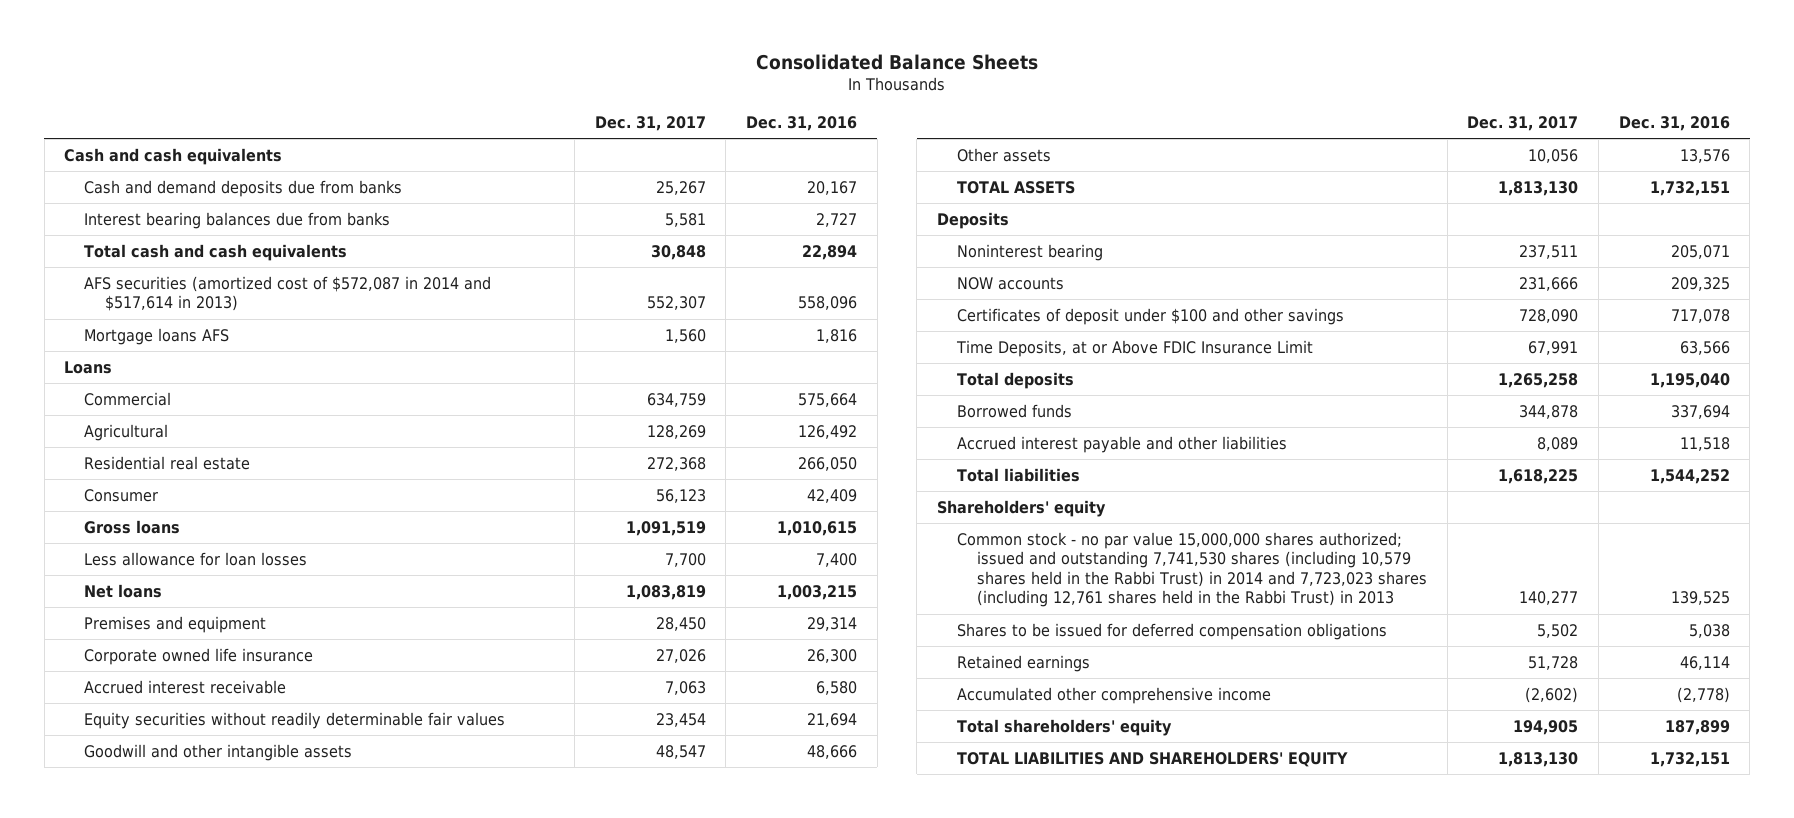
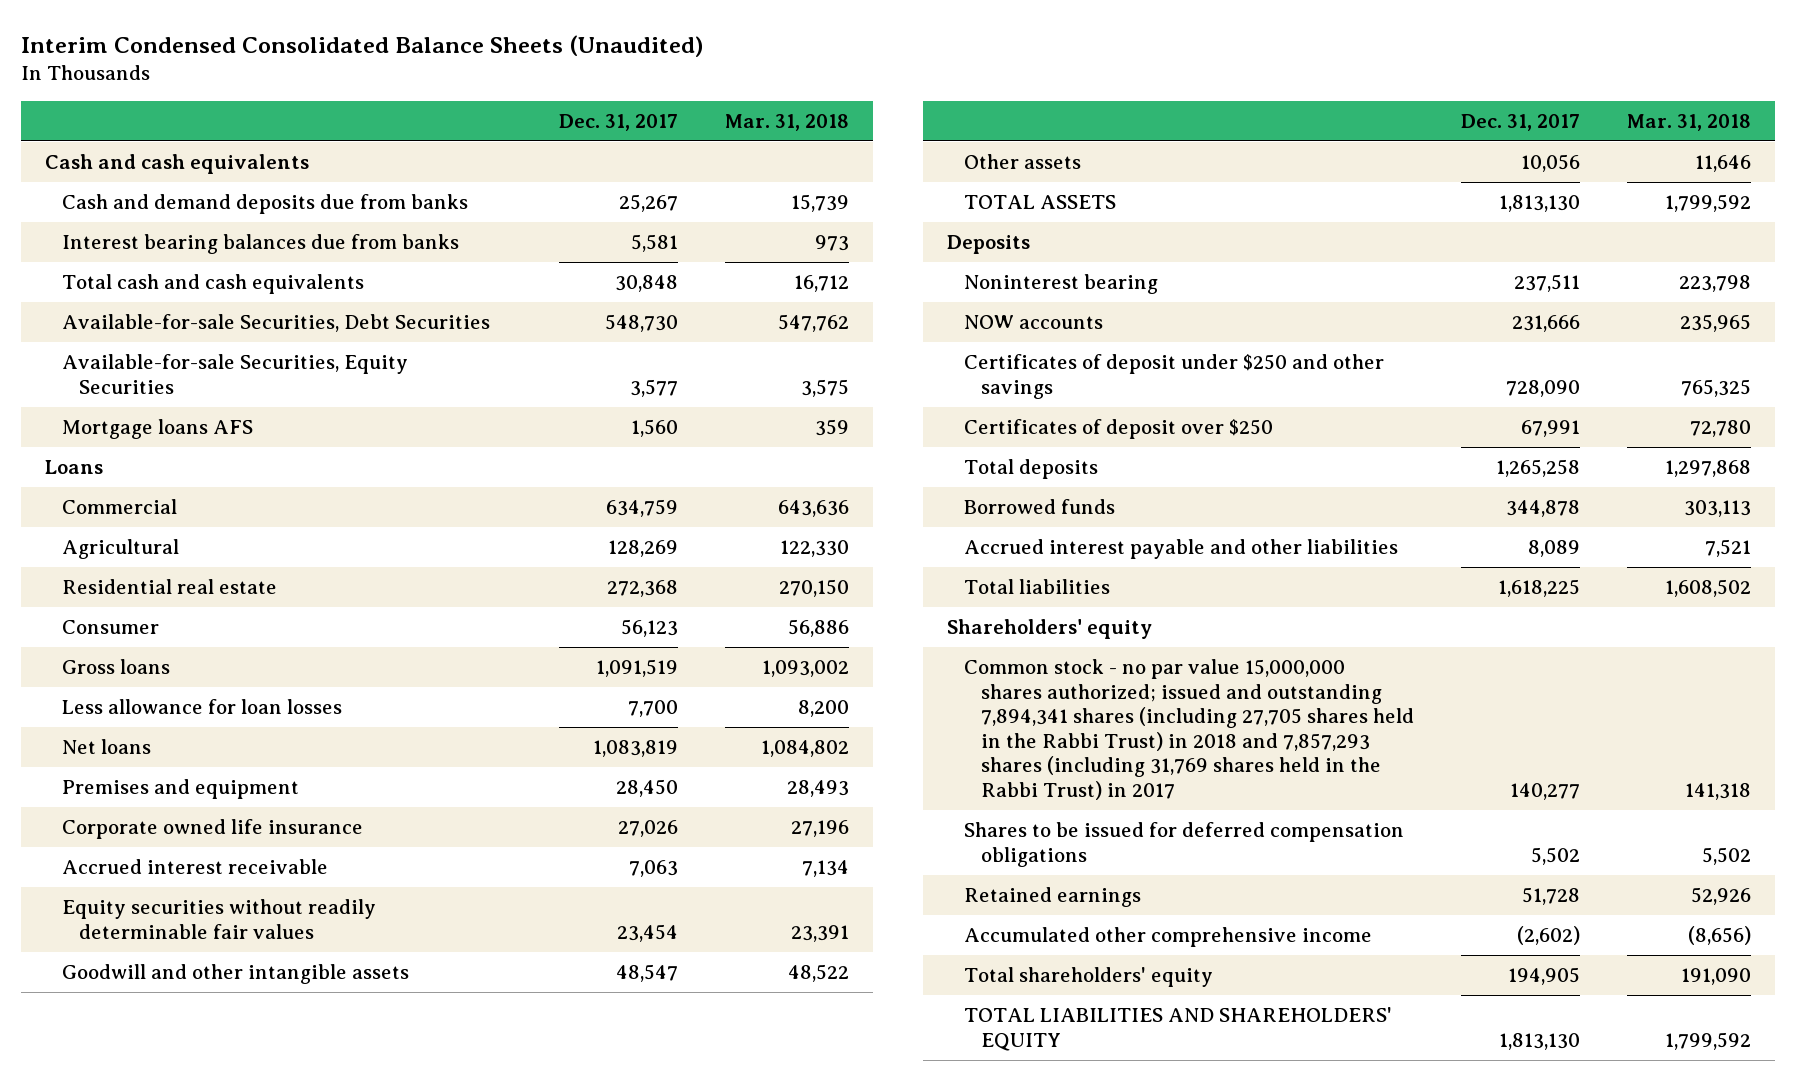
[755,53,1038,70] Consolidated Balance Sheets -> [21,34,704,57] Interim Condensed Consolidated Balance Sheets (Unaudited)
[745,115,857,131] Dec. 31, 2016 -> none
none -> [725,113,850,131] Mar. 31, 2018
[84,275,492,312] AFS securities (amortized cost of $572,087 in 2014 and $517,614 in 2013) -> none
none -> [61,314,490,333] Available-for-sale Securities, Debt Securities
none -> [61,354,408,394] Available-for-sale Securities, Equity Securities
[957,307,1345,325] Certificates of deposit under $100 and other savings -> [963,354,1384,399] Certificates of deposit under $250 and other savings
[956,339,1314,357] Time Deposits, at or Above FDIC Insurance Limit -> [963,419,1273,440] Certificates of deposit over $250
[957,531,1428,608] Common stock - no par value 15,000,000 shares authorized; issued and outstanding 7,741,530 shares (including 10,579 shares held in the Rabbi Trust) in 2014 and 7,723,023 shares (including 12,761 shares held in the Rabbi Trust) in 2013 -> [963,659,1414,800] Common stock - no par value 15,000,000 shares authorized; issued and outstanding 7,894,341 shares (including 27,705 shares held in the Rabbi Trust) in 2018 and 7,857,293 shares (including 31,769 shares held in the Rabbi Trust) in 2017

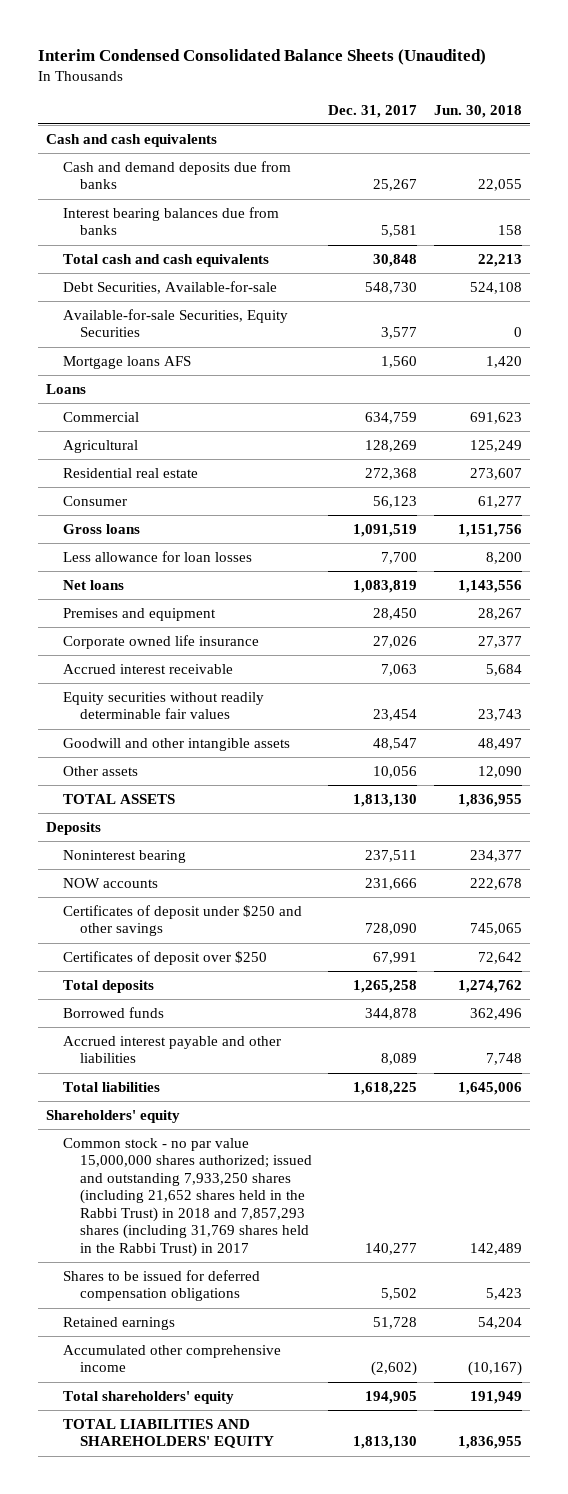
[725,113,850,131] Mar. 31, 2018 -> none
none -> [433,104,522,118] Jun. 30, 2018
[61,314,490,333] Available-for-sale Securities, Debt Securities -> [63,280,278,294] Debt Securities, Available-for-sale
[963,659,1414,800] Common stock - no par value 15,000,000 shares authorized; issued and outstanding 7,894,341 shares (including 27,705 shares held in the Rabbi Trust) in 2018 and 7,857,293 shares (including 31,769 shares held in the Rabbi Trust) in 2017 -> [63,1137,313,1257] Common stock - no par value 15,000,000 shares authorized; issued and outstanding 7,933,250 shares (including 21,652 shares held in the Rabbi Trust) in 2018 and 7,857,293 shares (including 31,769 shares held in the Rabbi Trust) in 2017

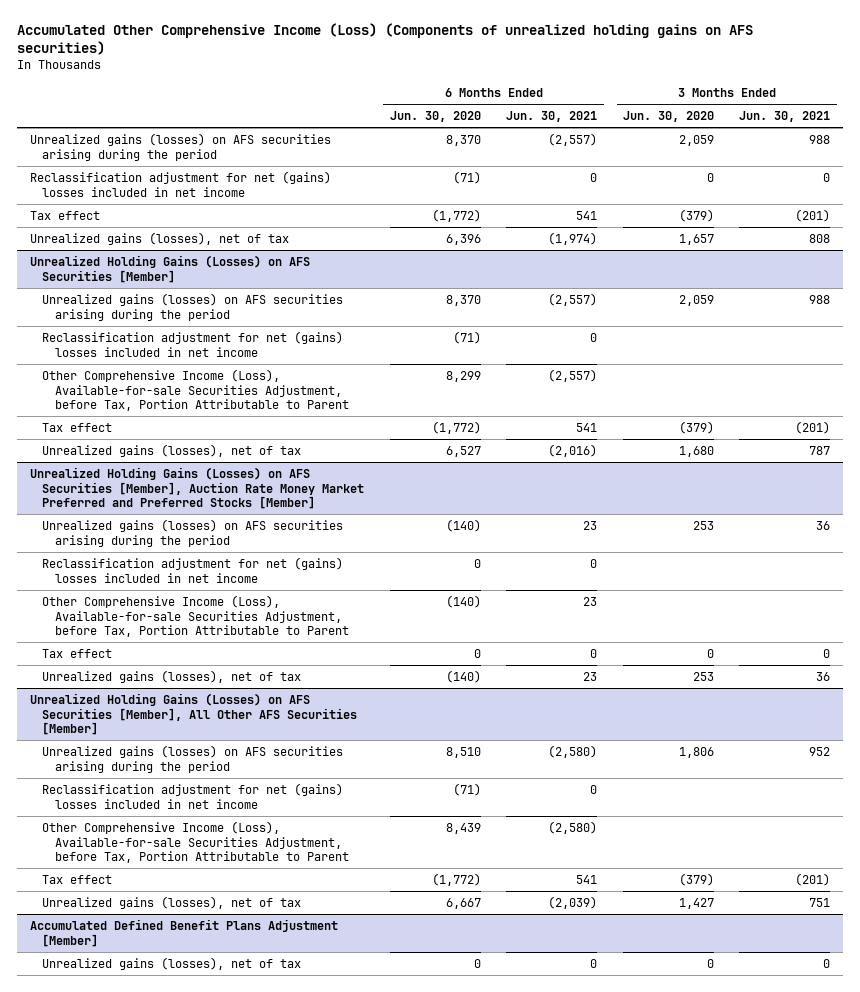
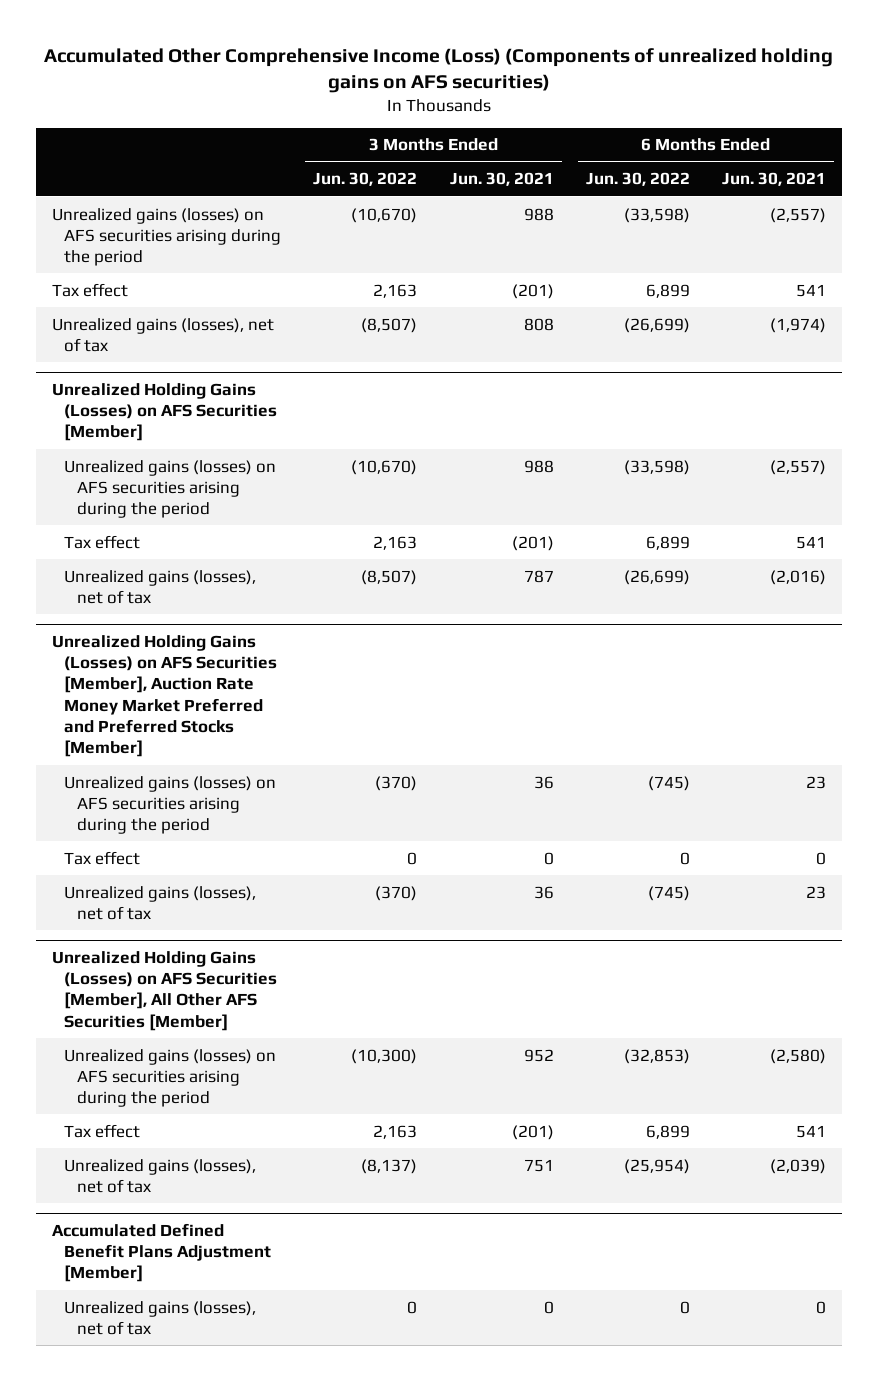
[389,110,481,122] Jun. 30, 2020 -> none
[622,110,714,122] Jun. 30, 2020 -> none
none -> [313,172,418,187] Jun. 30, 2022
none -> [585,172,690,187] Jun. 30, 2022
[29,170,331,197] Reclassification adjustment for net (gains) losses included in net income -> none
[42,330,344,357] Reclassification adjustment for net (gains) losses included in net income -> none
[42,368,349,412] Other Comprehensive Income (Loss), Available-for-sale Securities Adjustment, before Tax, Portion Attributable to Parent -> none
[42,556,344,583] Reclassification adjustment for net (gains) losses included in net income -> none
[42,594,349,638] Other Comprehensive Income (Loss), Available-for-sale Securities Adjustment, before Tax, Portion Attributable to Parent -> none
[42,782,344,809] Reclassification adjustment for net (gains) losses included in net income -> none
[42,820,349,864] Other Comprehensive Income (Loss), Available-for-sale Securities Adjustment, before Tax, Portion Attributable to Parent -> none

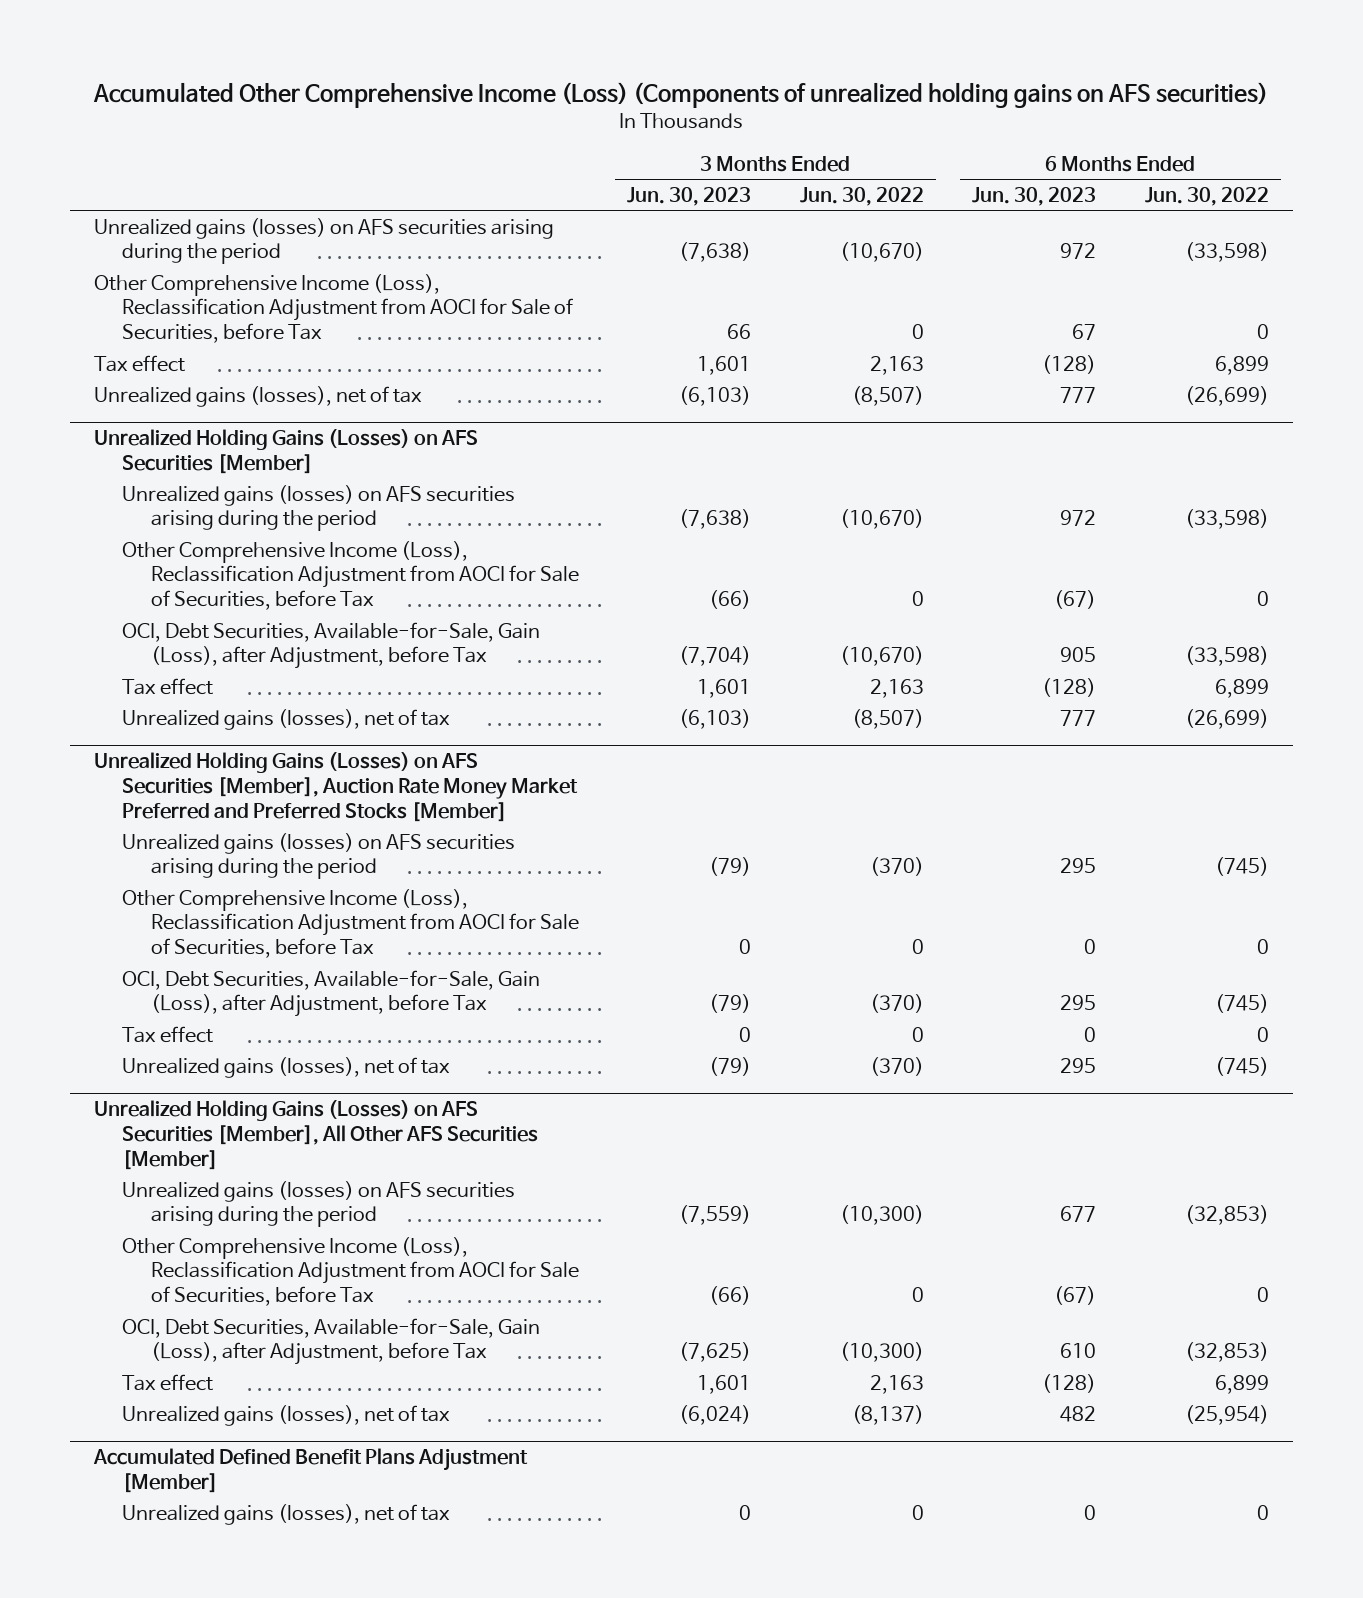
[449,172,554,187] Jun. 30, 2021 -> none
[721,172,826,187] Jun. 30, 2021 -> none
none -> [627,186,752,206] Jun. 30, 2023
none -> [972,186,1097,206] Jun. 30, 2023
none -> [93,273,574,344] Other Comprehensive Income (Loss), Reclassification Adjustment from AOCI for Sale of Securities, before Tax
none -> [122,540,579,611] Other Comprehensive Income (Loss), Reclassification Adjustment from AOCI for Sale of Securities, before Tax
none -> [122,621,541,670] OCI, Debt Securities, Available-for-Sale, Gain (Loss), after Adjustment, before Tax
none -> [122,888,579,959] Other Comprehensive Income (Loss), Reclassification Adjustment from AOCI for Sale of Securities, before Tax
none -> [122,969,541,1018] OCI, Debt Securities, Available-for-Sale, Gain (Loss), after Adjustment, before Tax
none -> [122,1236,579,1307] Other Comprehensive Income (Loss), Reclassification Adjustment from AOCI for Sale of Securities, before Tax
none -> [122,1317,541,1366] OCI, Debt Securities, Available-for-Sale, Gain (Loss), after Adjustment, before Tax

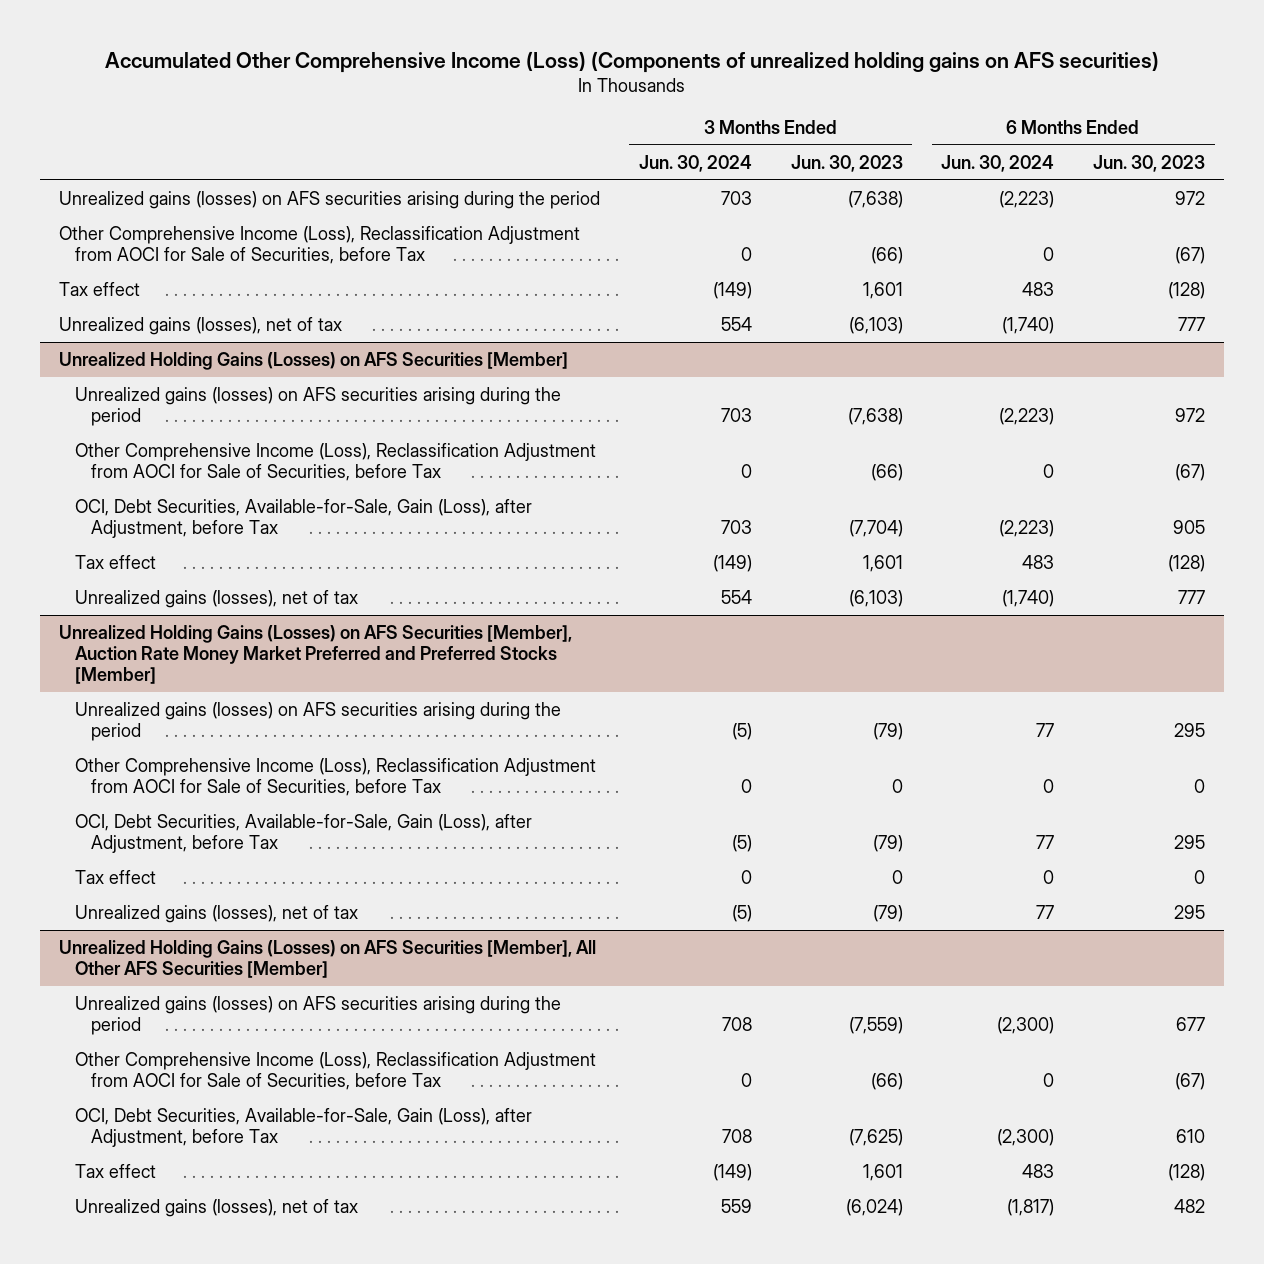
[799,186,924,206] Jun. 30, 2022 -> none
[1144,186,1269,206] Jun. 30, 2022 -> none
none -> [638,154,752,172] Jun. 30, 2024
none -> [941,154,1055,172] Jun. 30, 2024
[727,324,752,340] 66 -> [870,247,903,265] (66)
[1072,324,1097,341] 67 -> [1175,247,1206,265] (67)
[92,1448,528,1493] Accumulated Defined Benefit Plans Adjustment [Member] -> none
[122,1503,451,1525] Unrealized gains (losses), net of tax -> none

